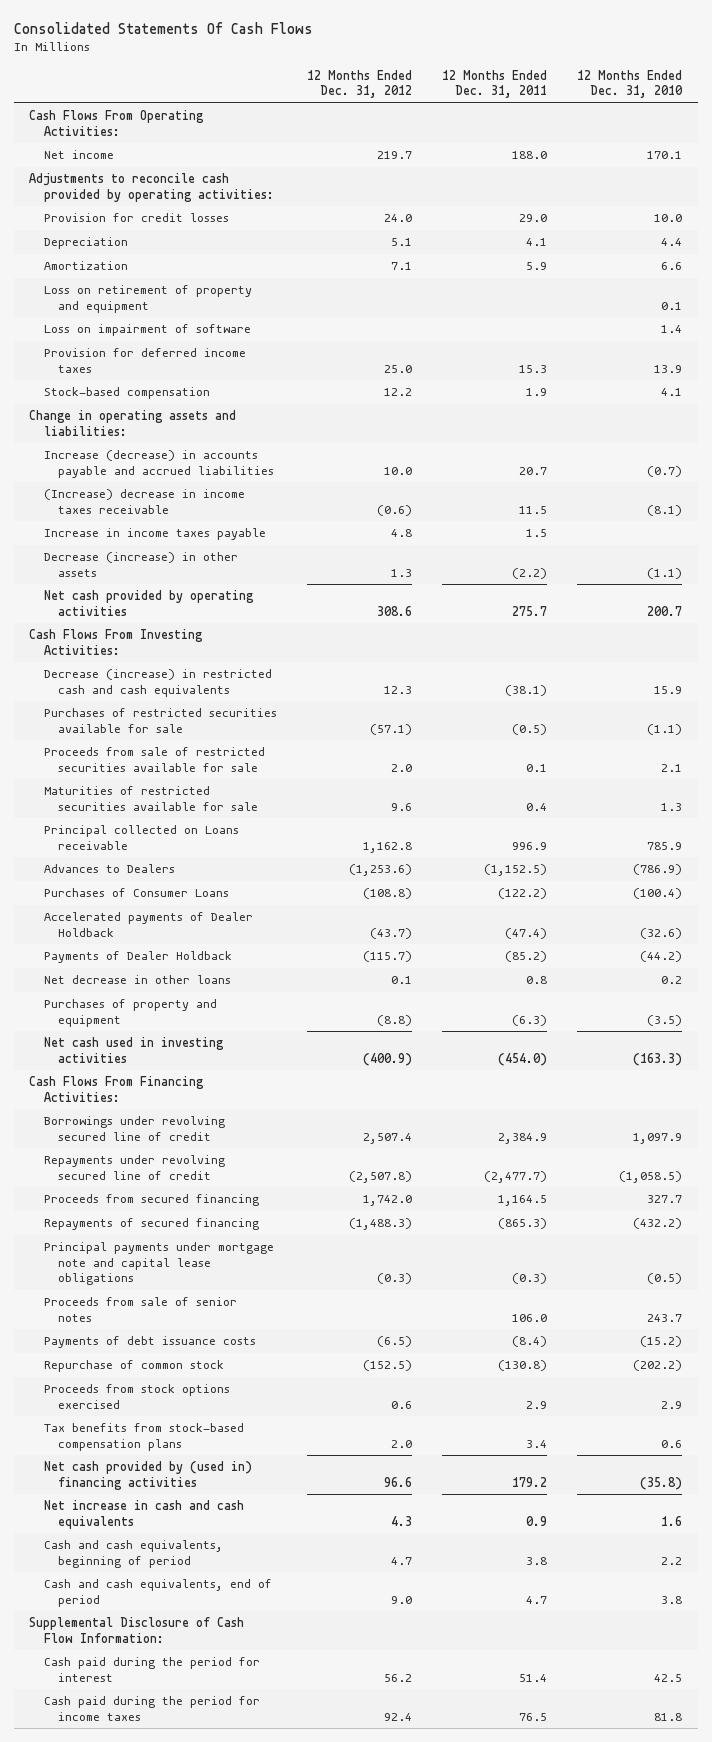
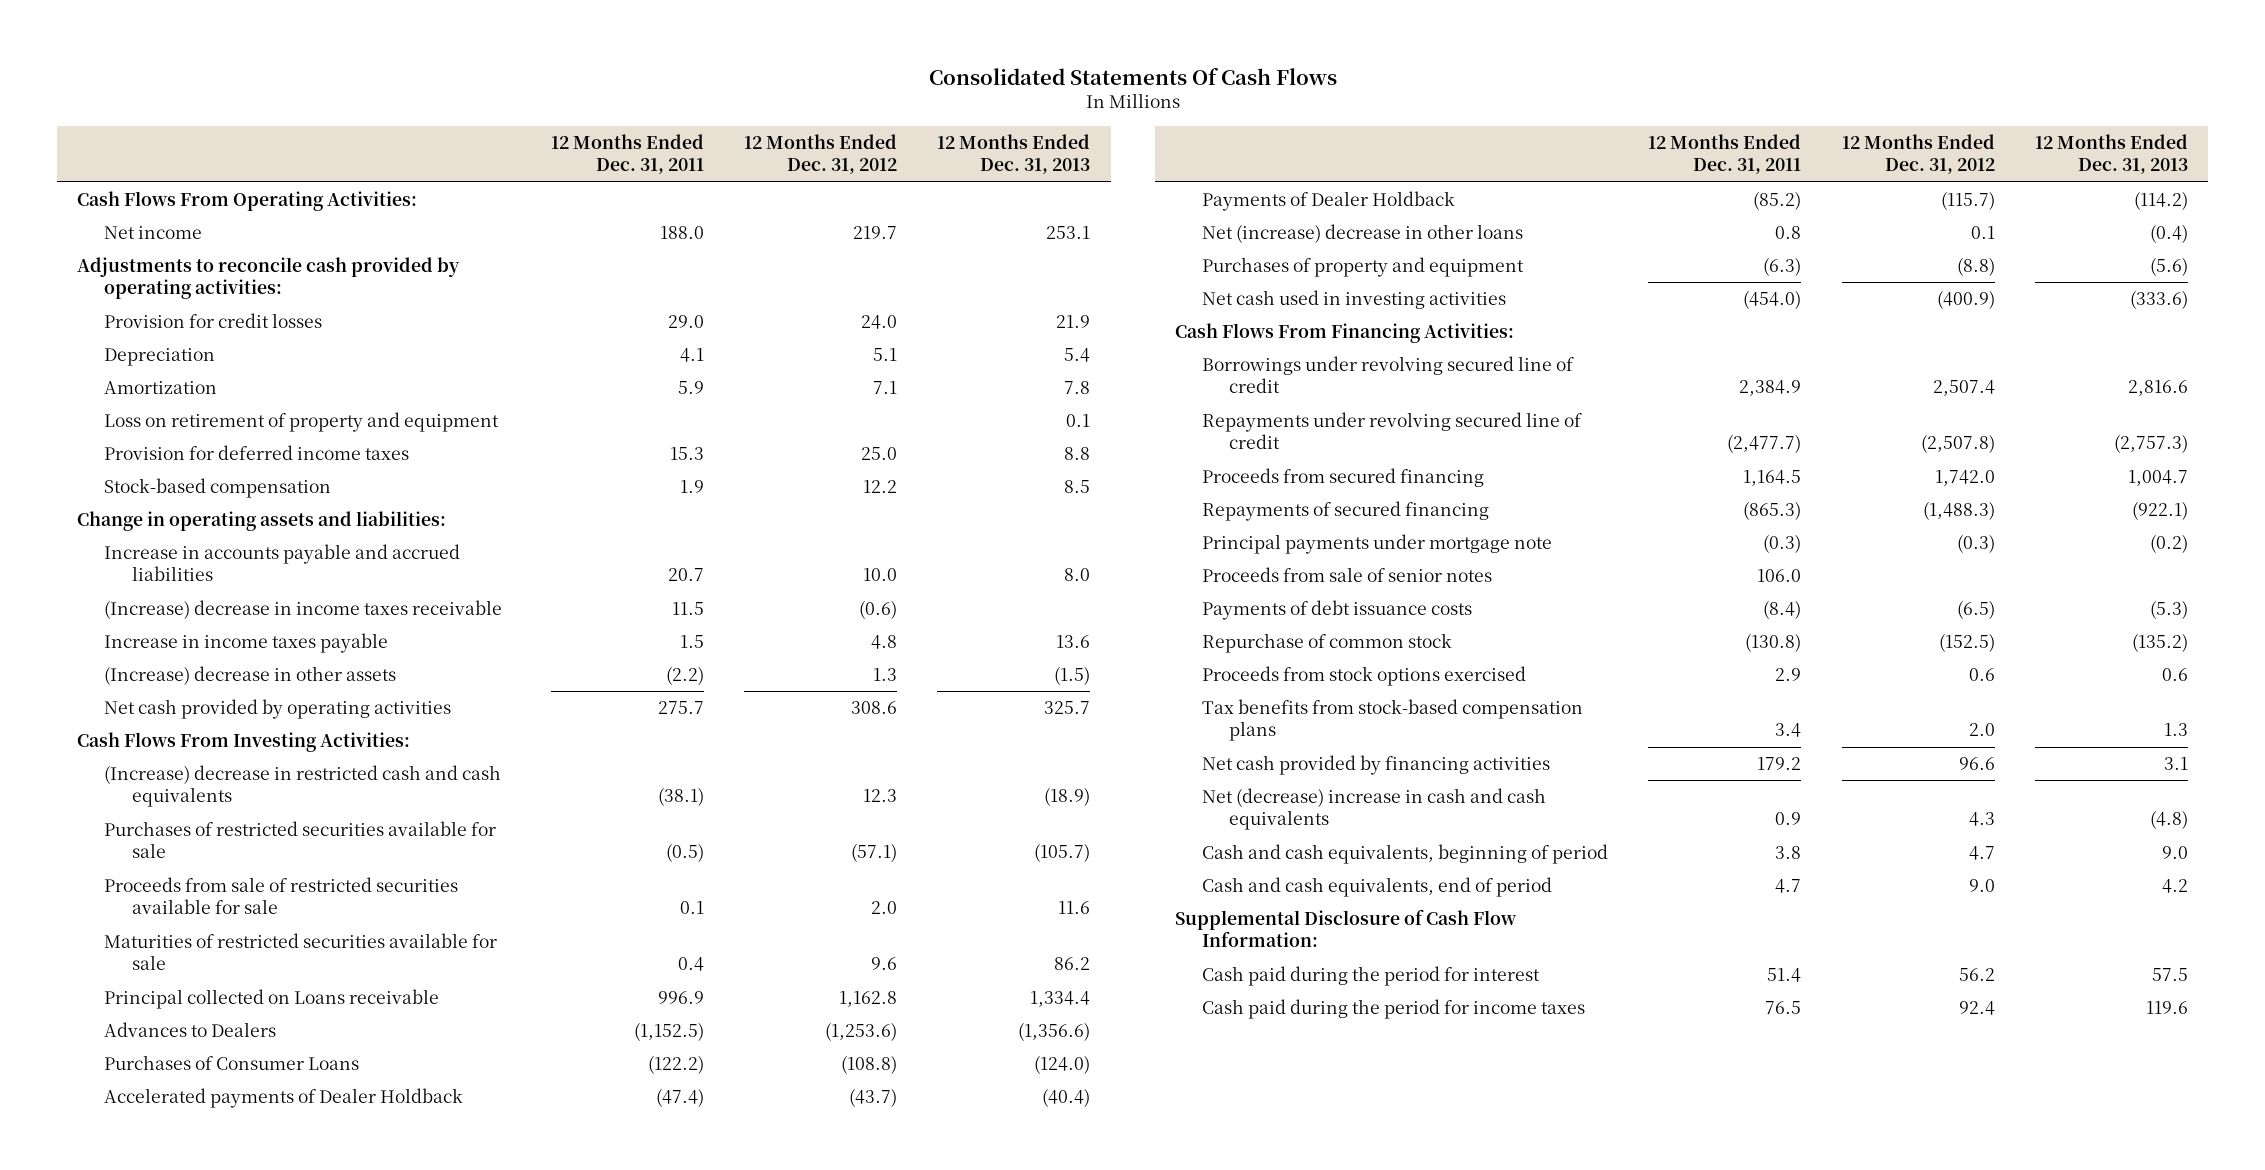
[577,69,684,99] 12 Months Ended Dec. 31, 2010 -> none
none -> [937,134,1091,175] 12 Months Ended Dec. 31, 2013
[43,324,251,337] Loss on impairment of software -> none
[43,450,275,478] Increase (decrease) in accounts payable and accrued liabilities -> [104,544,461,582] Increase in accounts payable and accrued liabilities
[43,552,238,577] Decrease (increase) in other assets -> [104,666,397,686] (Increase) decrease in other assets
[43,669,272,697] Decrease (increase) in restricted cash and cash equivalents -> [104,765,502,808] (Increase) decrease in restricted cash and cash equivalents
[43,975,231,985] Net decrease in other loans -> [1202,224,1524,244] Net (increase) decrease in other loans
[43,1242,274,1285] Principal payments under mortgage note and capital lease obligations -> [1202,534,1553,555] Principal payments under mortgage note
[43,1461,252,1490] Net cash provided by (used in) financing activities -> [1202,755,1551,776] Net cash provided by financing activities
[43,1500,244,1529] Net increase in cash and cash equivalents -> [1202,788,1547,831] Net (decrease) increase in cash and cash equivalents

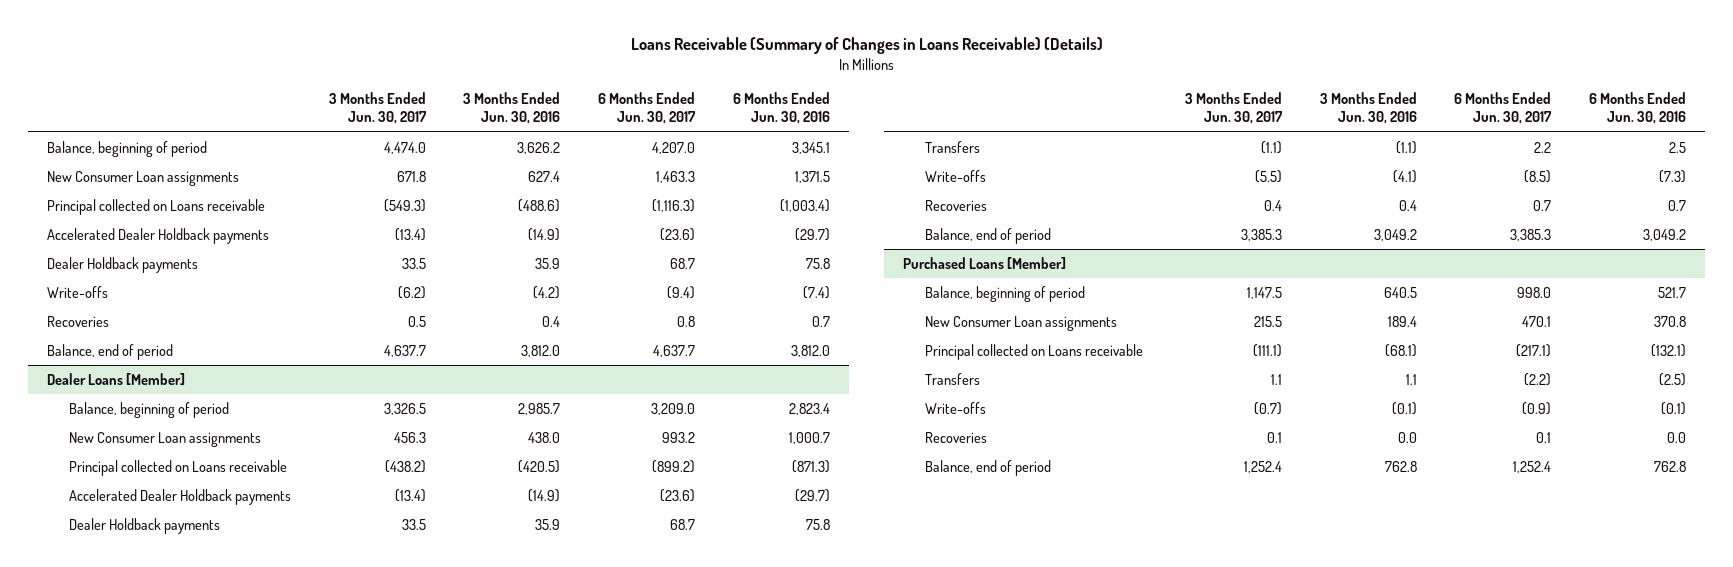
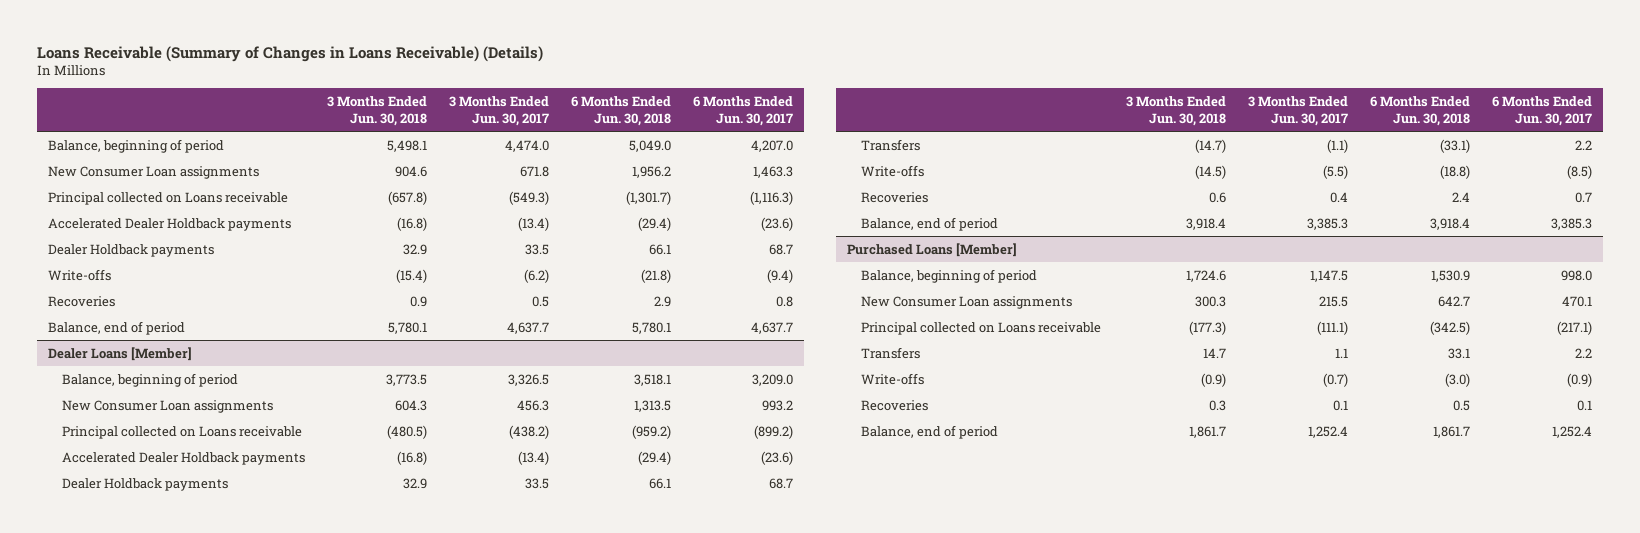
[463,91,561,125] 3 Months Ended Jun. 30, 2016 -> none
[732,91,830,125] 6 Months Ended Jun. 30, 2016 -> none
none -> [326,95,427,126] 3 Months Ended Jun. 30, 2018
none -> [570,95,671,126] 6 Months Ended Jun. 30, 2018
[1524,372,1552,386] (2.2) -> [1574,347,1592,358] 2.2

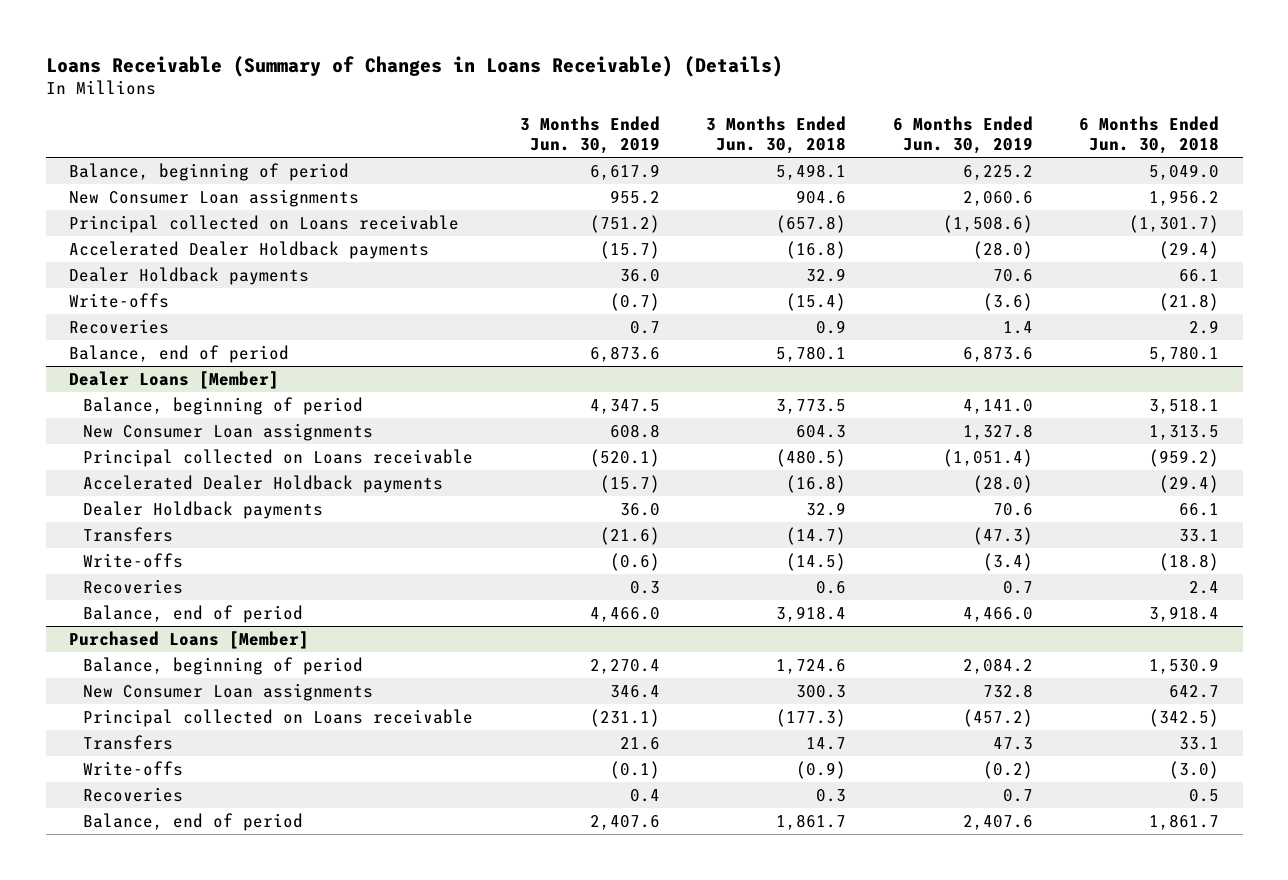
[448,95,549,126] 3 Months Ended Jun. 30, 2017 -> none
[692,95,793,126] 6 Months Ended Jun. 30, 2017 -> none
none -> [519,116,660,155] 3 Months Ended Jun. 30, 2019
none -> [892,116,1033,155] 6 Months Ended Jun. 30, 2019
[1439,138,1470,153] (33.1) -> [1179,529,1220,543] 33.1

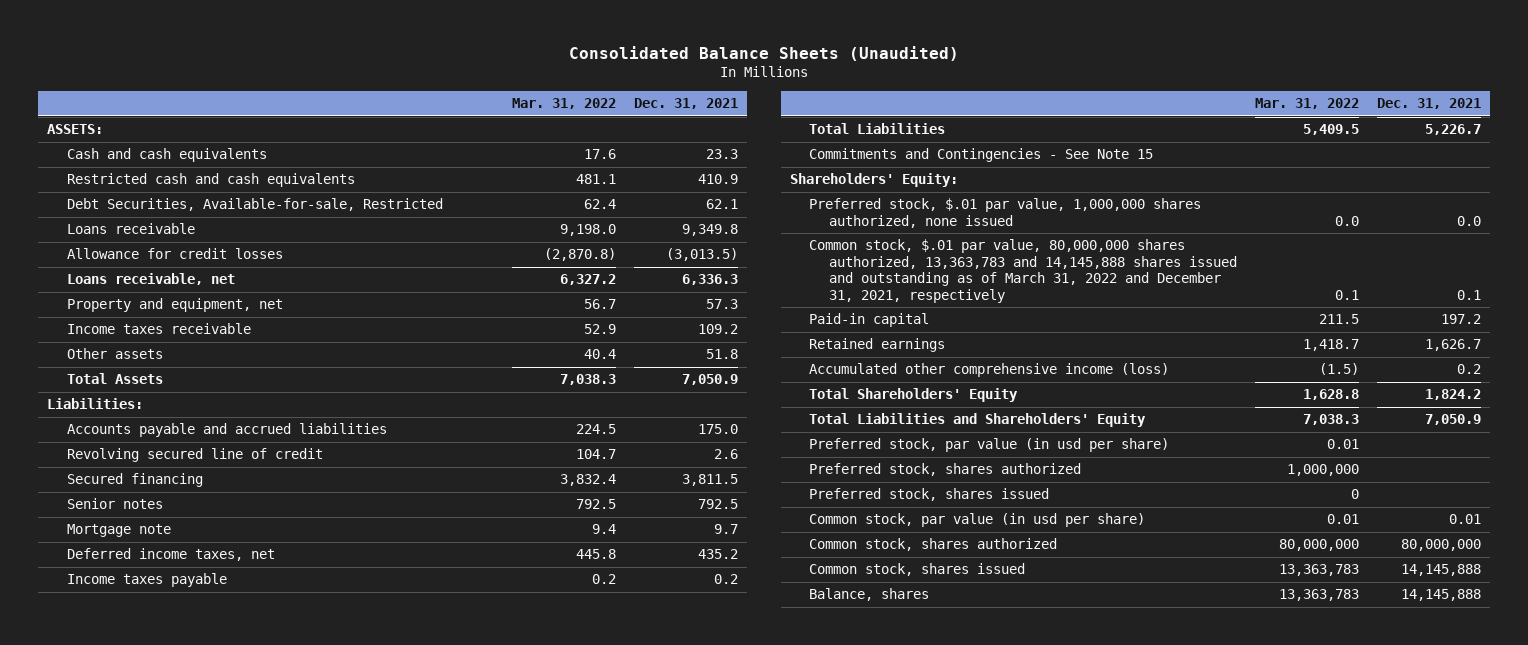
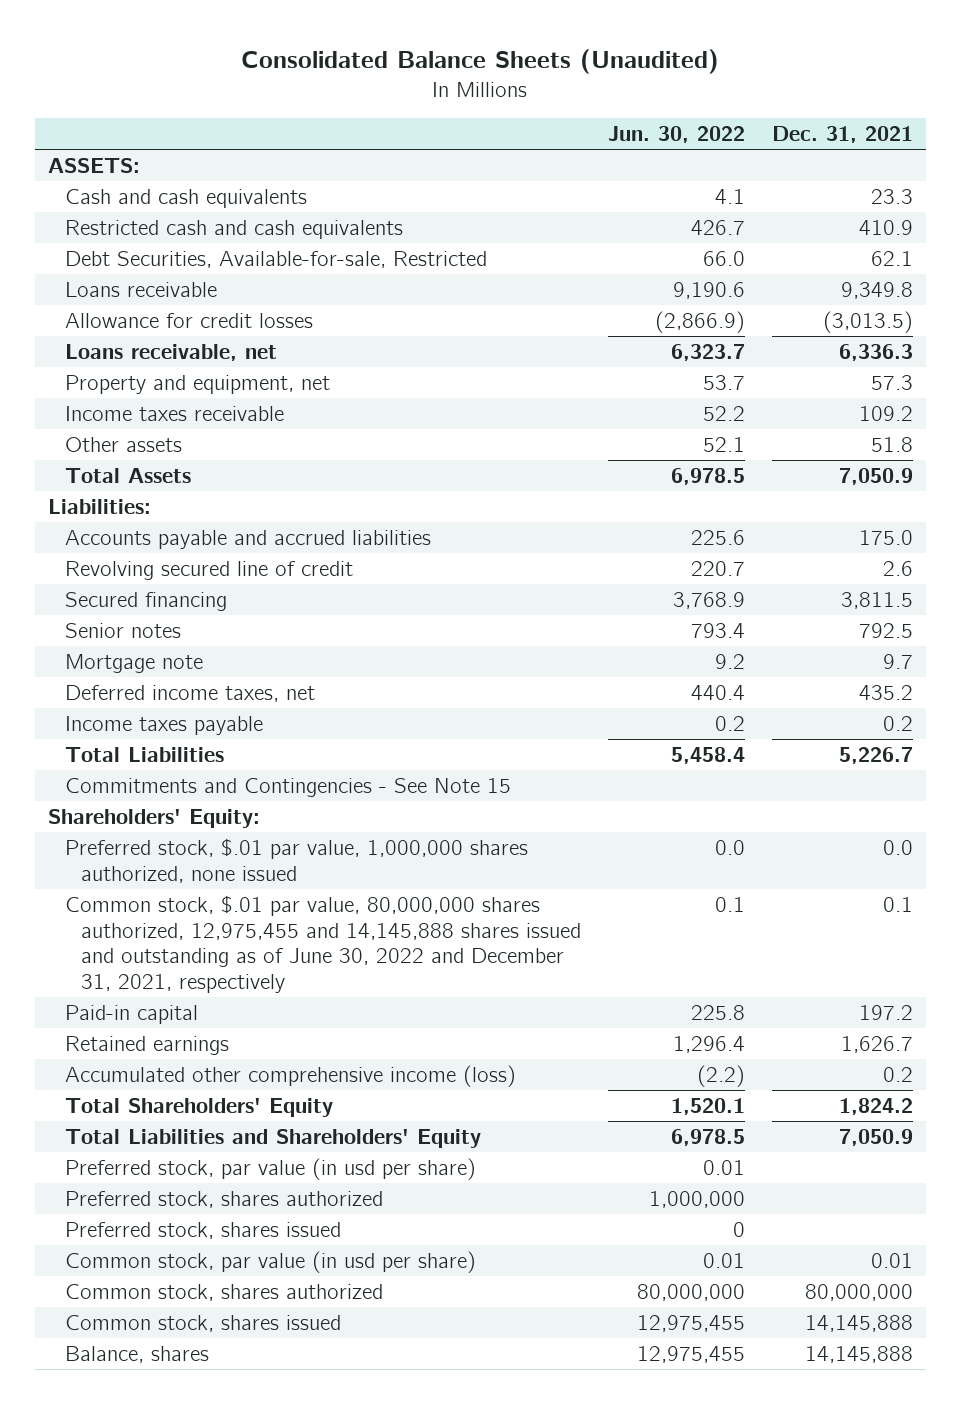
[512,98,617,110] Mar. 31, 2022 -> none
none -> [607,125,745,143] Jun. 30, 2022
[809,239,1237,303] Common stock, $.01 par value, 80,000,000 shares authorized, 13,363,783 and 14,145,888 shares issued and outstanding as of March 31, 2022 and December 31, 2021, respectively -> [64,894,582,994] Common stock, $.01 par value, 80,000,000 shares authorized, 12,975,455 and 14,145,888 shares issued and outstanding as of June 30, 2022 and December 31, 2021, respectively

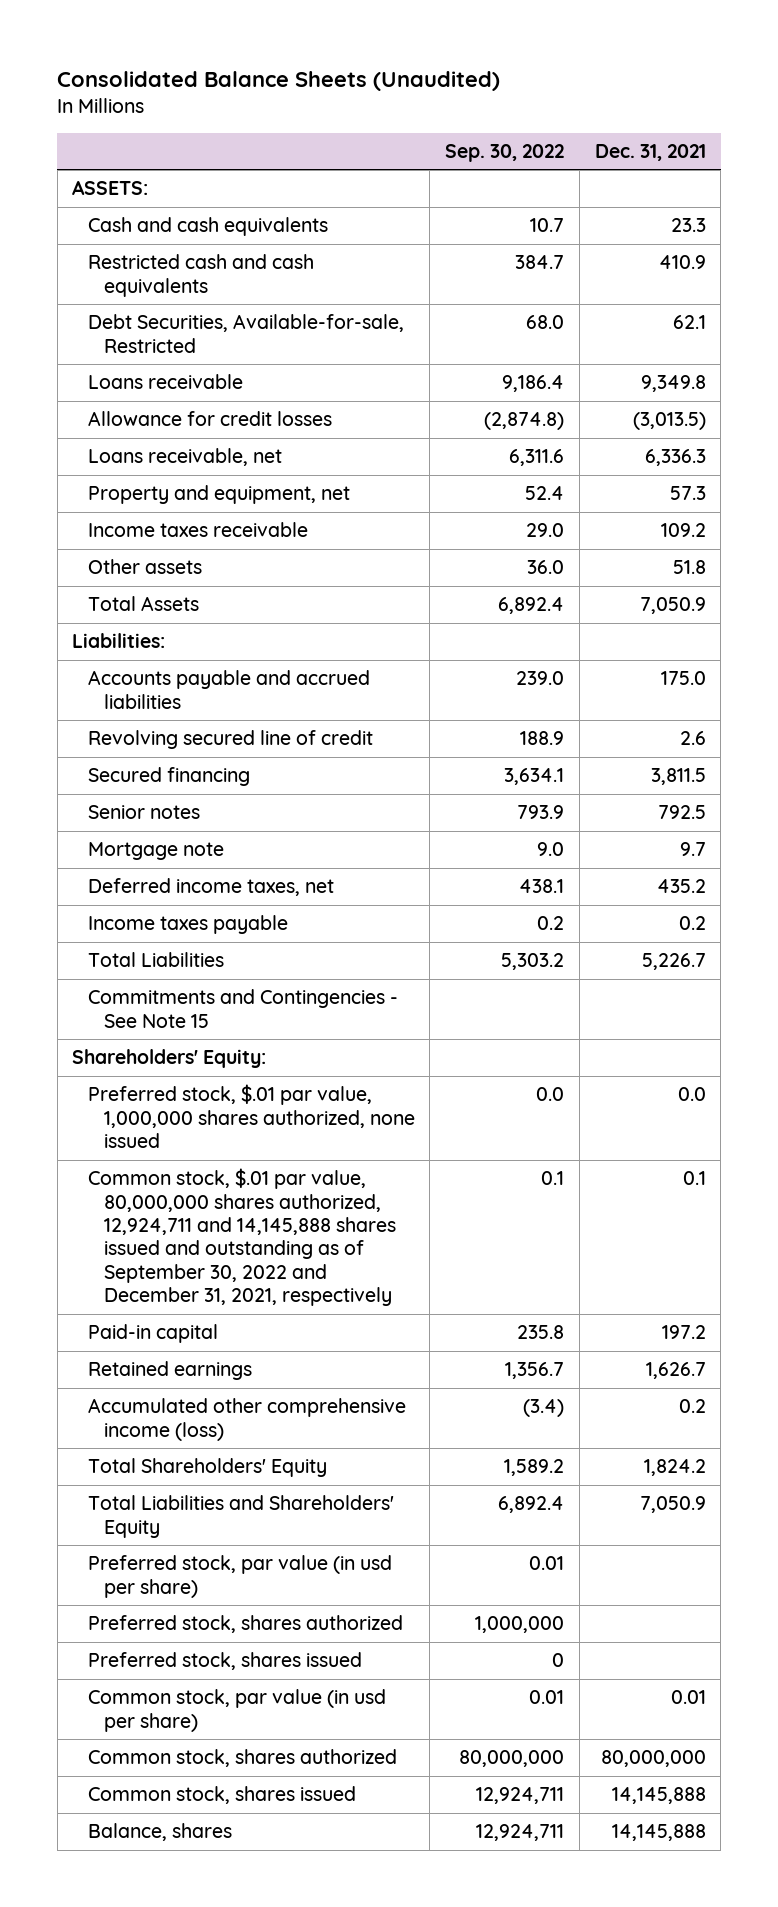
[607,125,745,143] Jun. 30, 2022 -> none
none -> [445,143,565,162] Sep. 30, 2022
[64,894,582,994] Common stock, $.01 par value, 80,000,000 shares authorized, 12,975,455 and 14,145,888 shares issued and outstanding as of June 30, 2022 and December 31, 2021, respectively -> [88,1168,396,1307] Common stock, $.01 par value, 80,000,000 shares authorized, 12,924,711 and 14,145,888 shares issued and outstanding as of September 30, 2022 and December 31, 2021, respectively

